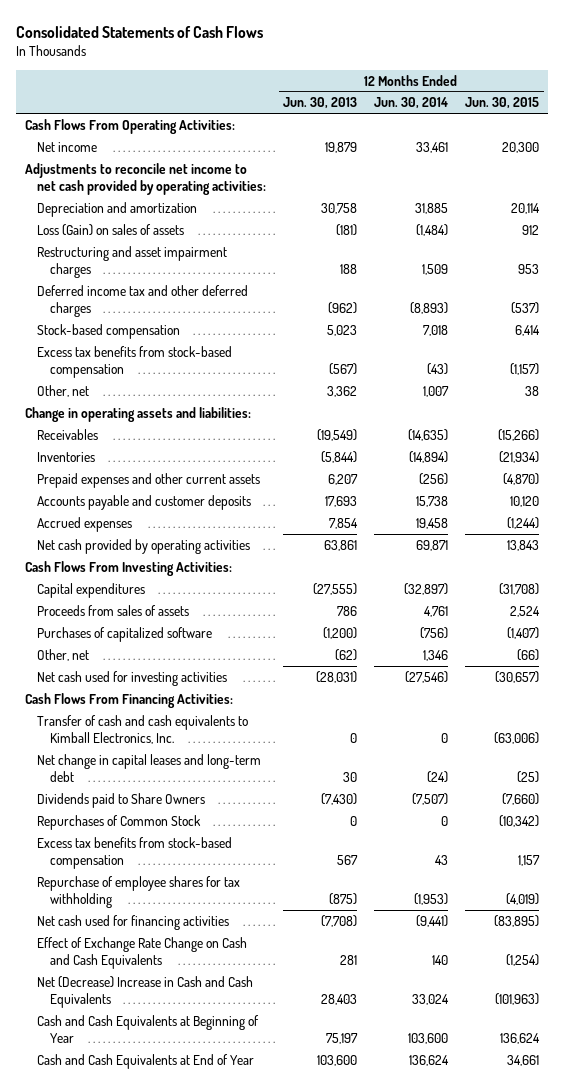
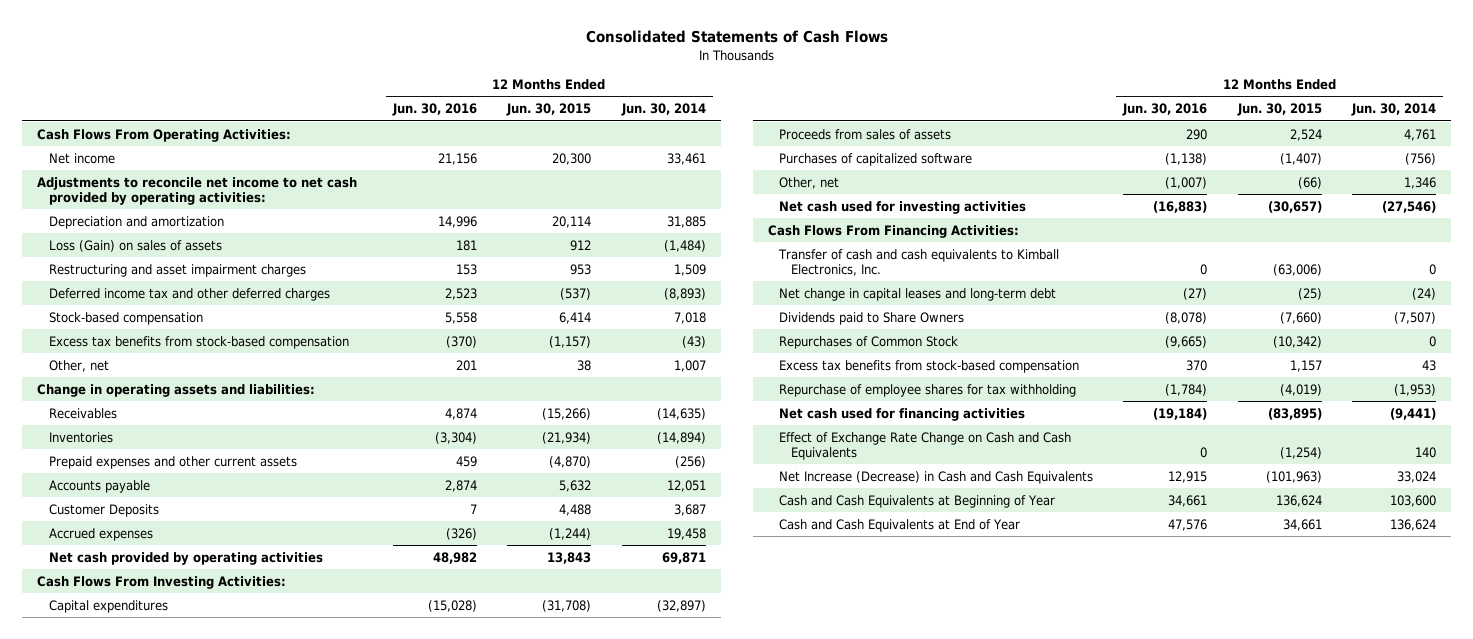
[283,97,358,110] Jun. 30, 2013 -> none
none -> [392,103,478,117] Jun. 30, 2016
[37,494,252,510] Accounts payable and customer deposits -> [49,479,151,493] Accounts payable
[416,495,449,507] 15,738 -> [666,479,706,492] 12,051
[510,495,540,507] 10,120 -> [559,479,592,492] 5,632
none -> [49,503,160,517] Customer Deposits
[37,975,254,1009] Net (Decrease) Increase in Cash and Cash Equivalents -> [779,470,1094,484] Net Increase (Decrease) in Cash and Cash Equivalents

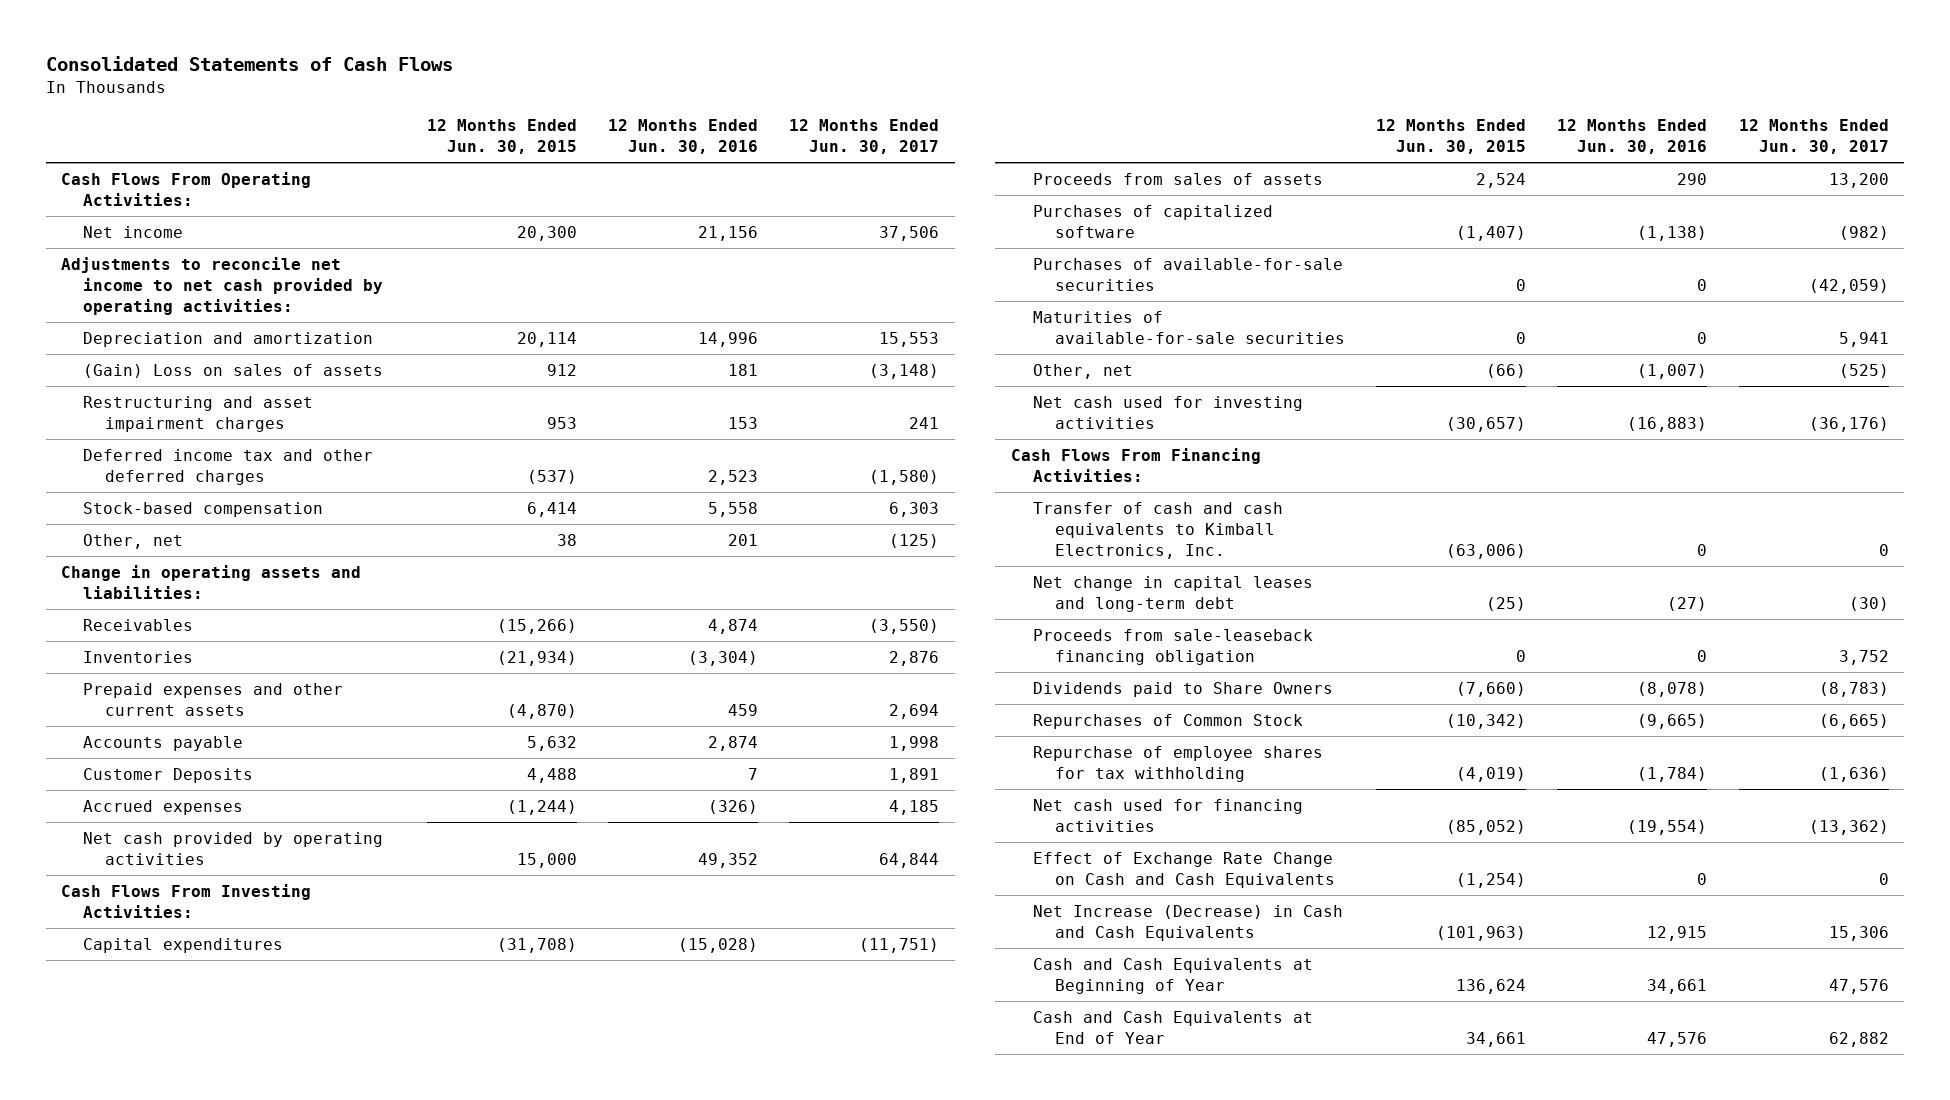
[620,103,706,117] Jun. 30, 2014 -> none
none -> [789,119,940,155] 12 Months Ended Jun. 30, 2017
[49,239,223,252] Loss (Gain) on sales of assets -> [83,363,384,378] (Gain) Loss on sales of assets
[49,335,350,349] Excess tax benefits from stock-based compensation -> none
[433,551,478,564] 48,982 -> [697,852,758,868] 49,352
[547,551,592,564] 13,843 -> [516,852,577,868] 15,000
none -> [1032,257,1343,291] Purchases of available-for-sale securities
none -> [1032,310,1345,344] Maturities of available-for-sale securities
none -> [1032,628,1313,665] Proceeds from sale-leaseback financing obligation
[779,359,1080,373] Excess tax benefits from stock-based compensation -> none
[1153,407,1208,420] (19,184) -> [1627,819,1708,835] (19,554)
[1267,407,1322,420] (83,895) -> [1446,819,1527,835] (85,052)

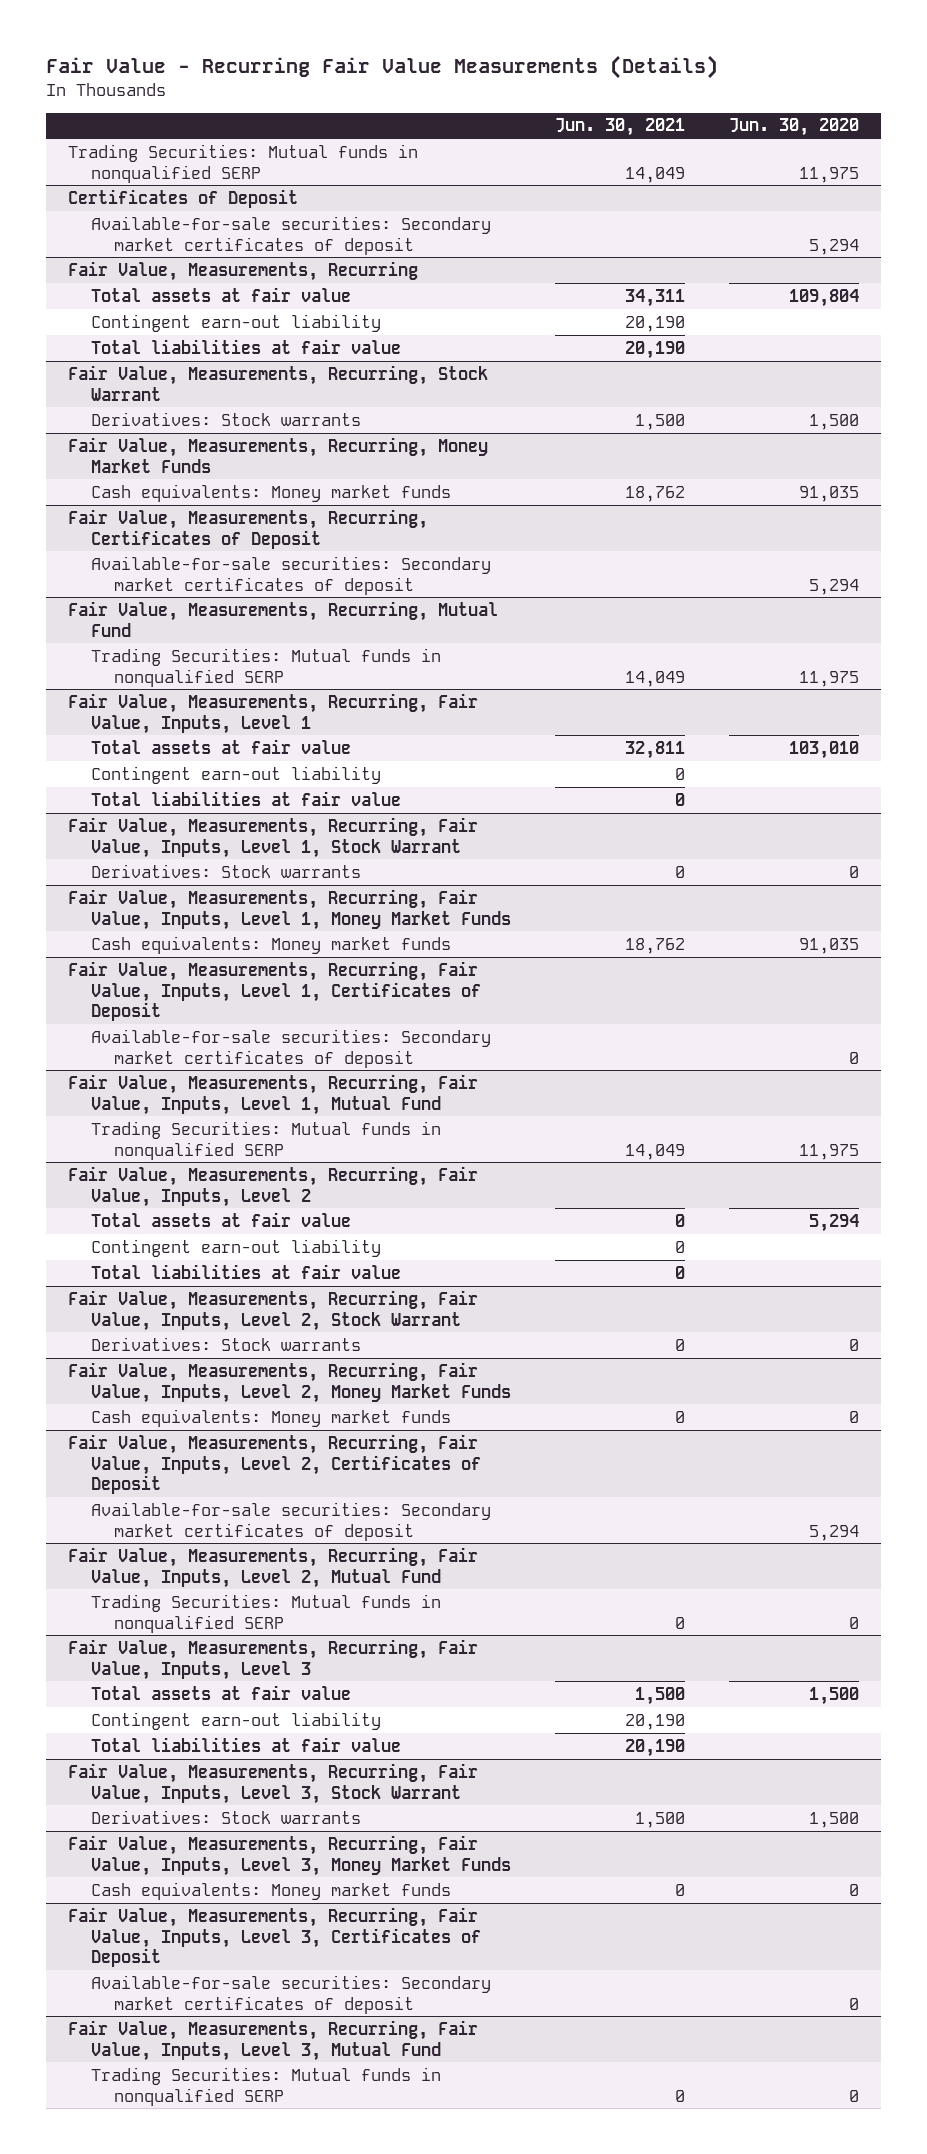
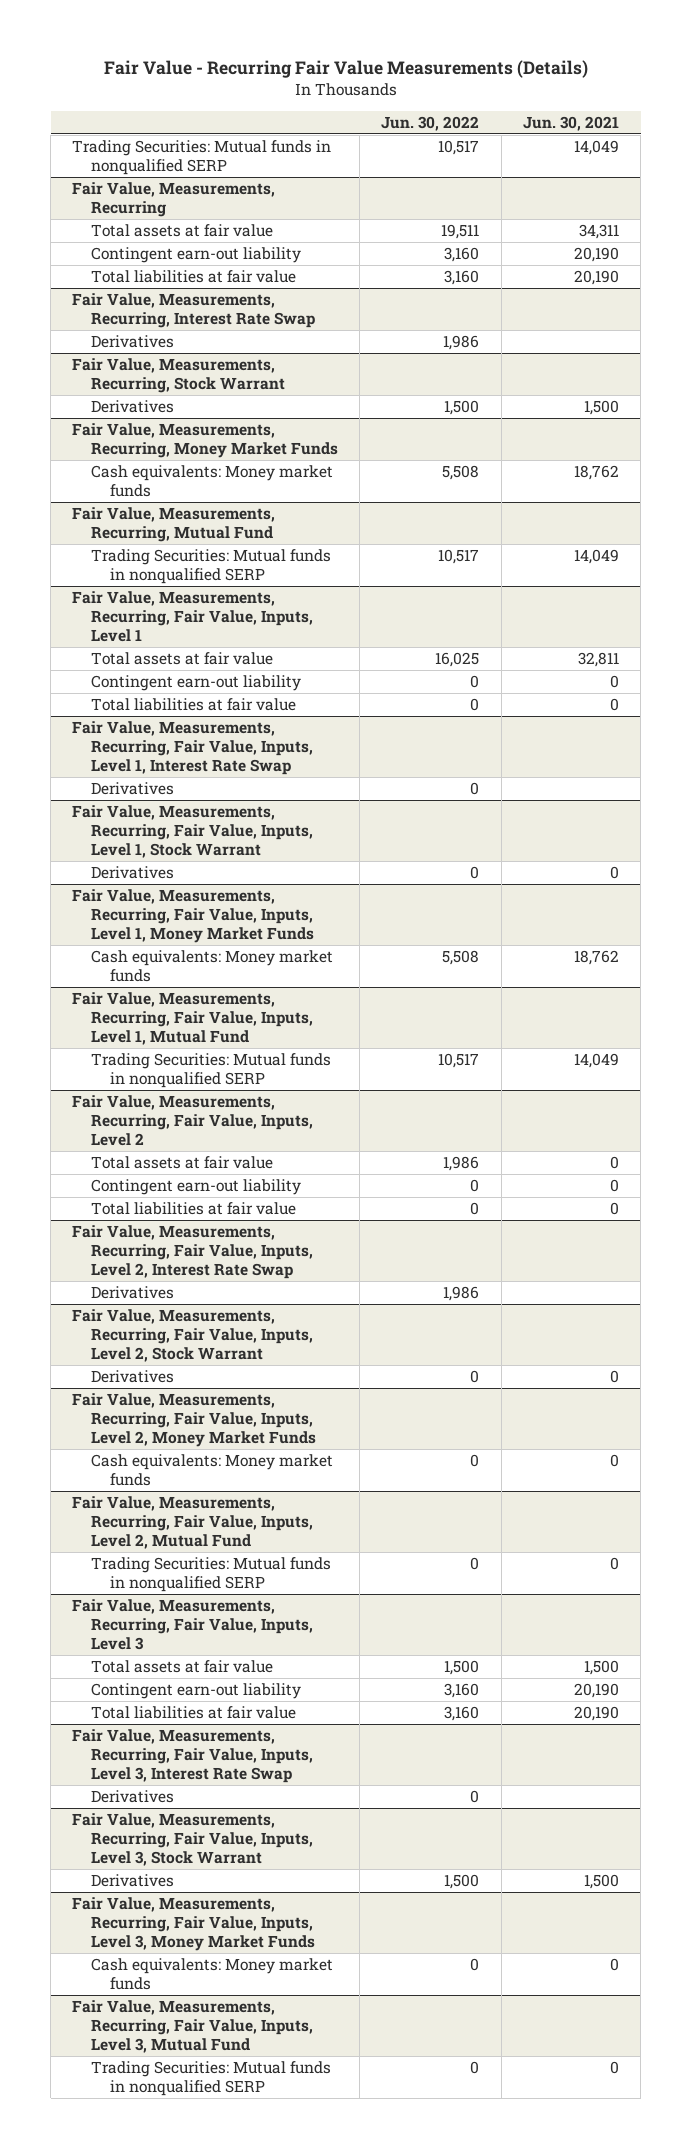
[728,118,859,137] Jun. 30, 2020 -> none
none -> [381,115,480,131] Jun. 30, 2022
[68,188,299,208] Certificates of Deposit -> none
[91,215,492,255] Available-for-sale securities: Secondary market certificates of deposit -> none
none -> [72,293,316,328] Fair Value, Measurements, Recurring, Interest Rate Swap
none -> [91,335,175,349] Derivatives
[91,411,362,426] Derivatives: Stock warrants -> [91,400,175,414] Derivatives
[68,508,429,549] Fair Value, Measurements, Recurring, Certificates of Deposit -> none
[91,555,492,595] Available-for-sale securities: Secondary market certificates of deposit -> none
none -> [72,721,314,775] Fair Value, Measurements, Recurring, Fair Value, Inputs, Level 1, Interest Rate Swap
none -> [91,782,175,796] Derivatives
[91,863,362,878] Derivatives: Stock warrants -> [91,866,175,880] Derivatives
[68,960,482,1022] Fair Value, Measurements, Recurring, Fair Value, Inputs, Level 1, Certificates of Deposit -> none
[91,1028,492,1068] Available-for-sale securities: Secondary market certificates of deposit -> none
none -> [72,1225,314,1279] Fair Value, Measurements, Recurring, Fair Value, Inputs, Level 2, Interest Rate Swap
none -> [91,1286,175,1300] Derivatives
[91,1336,362,1351] Derivatives: Stock warrants -> [91,1370,175,1384] Derivatives
[68,1433,482,1495] Fair Value, Measurements, Recurring, Fair Value, Inputs, Level 2, Certificates of Deposit -> none
[91,1501,492,1541] Available-for-sale securities: Secondary market certificates of deposit -> none
none -> [72,1729,314,1783] Fair Value, Measurements, Recurring, Fair Value, Inputs, Level 3, Interest Rate Swap
none -> [91,1790,175,1804] Derivatives
[91,1809,362,1824] Derivatives: Stock warrants -> [91,1874,175,1888] Derivatives
[68,1906,482,1968] Fair Value, Measurements, Recurring, Fair Value, Inputs, Level 3, Certificates of Deposit -> none
[91,1974,492,2014] Available-for-sale securities: Secondary market certificates of deposit -> none

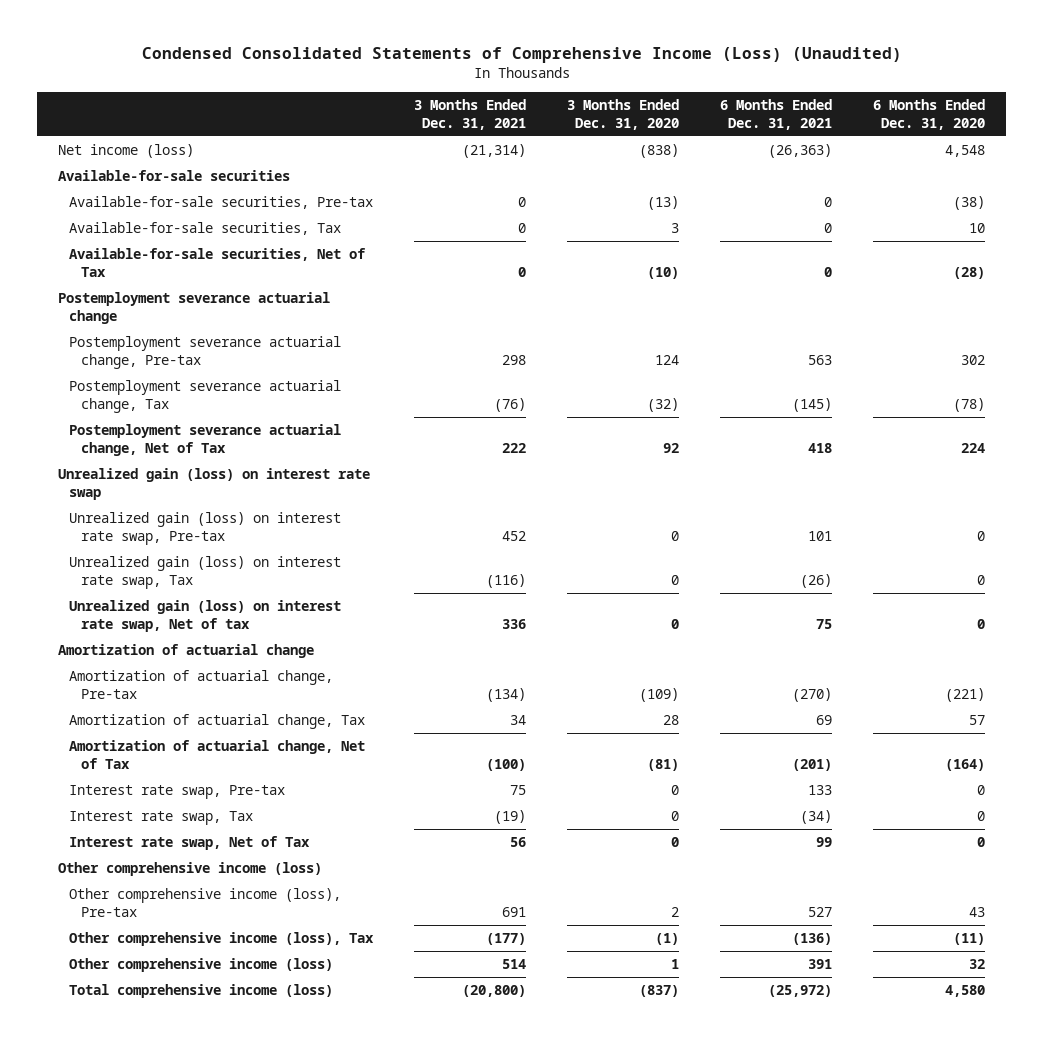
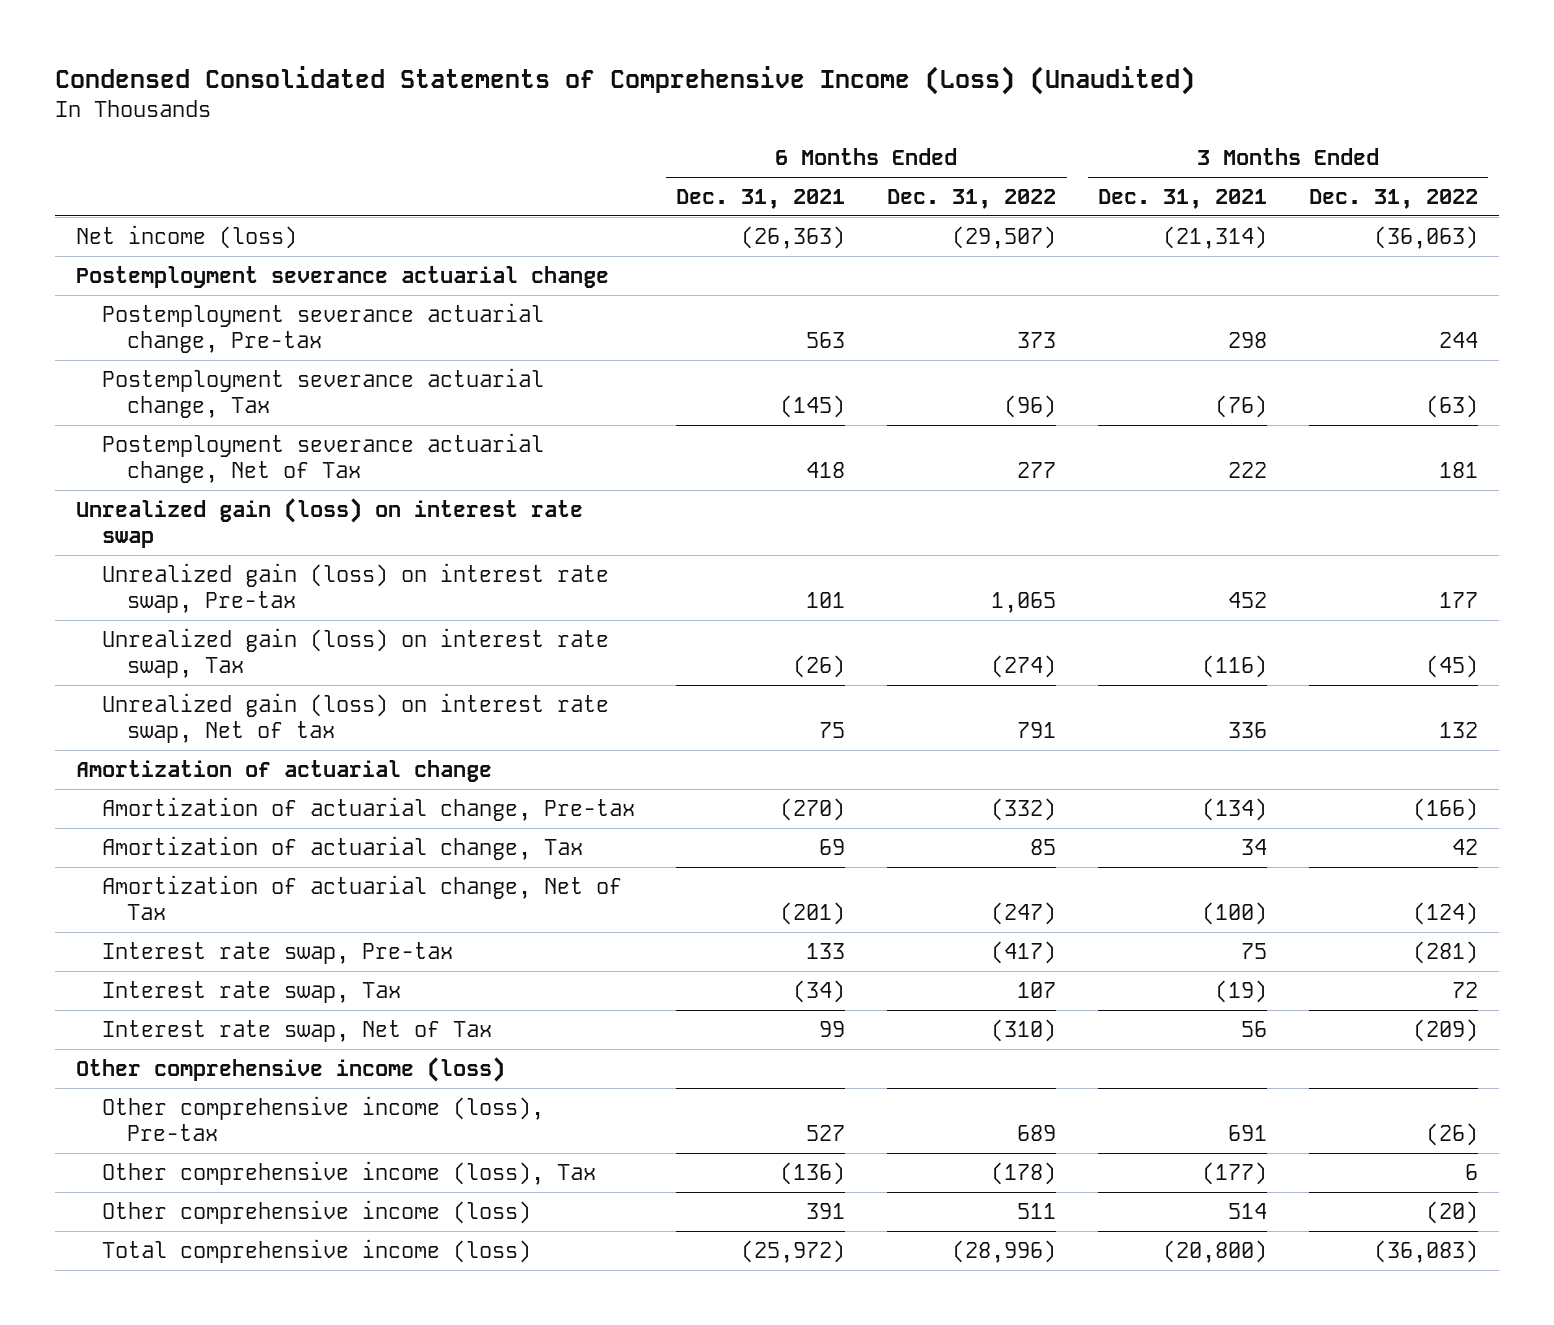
[567,99,680,130] 3 Months Ended Dec. 31, 2020 -> none
[873,99,986,130] 6 Months Ended Dec. 31, 2020 -> none
none -> [887,188,1057,209] Dec. 31, 2022
none -> [1308,188,1478,209] Dec. 31, 2022
[57,170,290,182] Available-for-sale securities -> none
[69,196,374,210] Available-for-sale securities, Pre-tax -> none
[69,222,342,236] Available-for-sale securities, Tax -> none
[69,248,367,277] Available-for-sale securities, Net of Tax -> none

